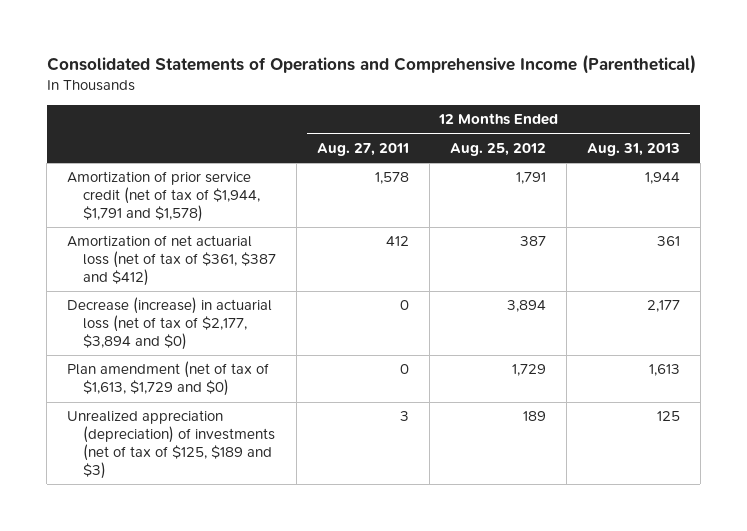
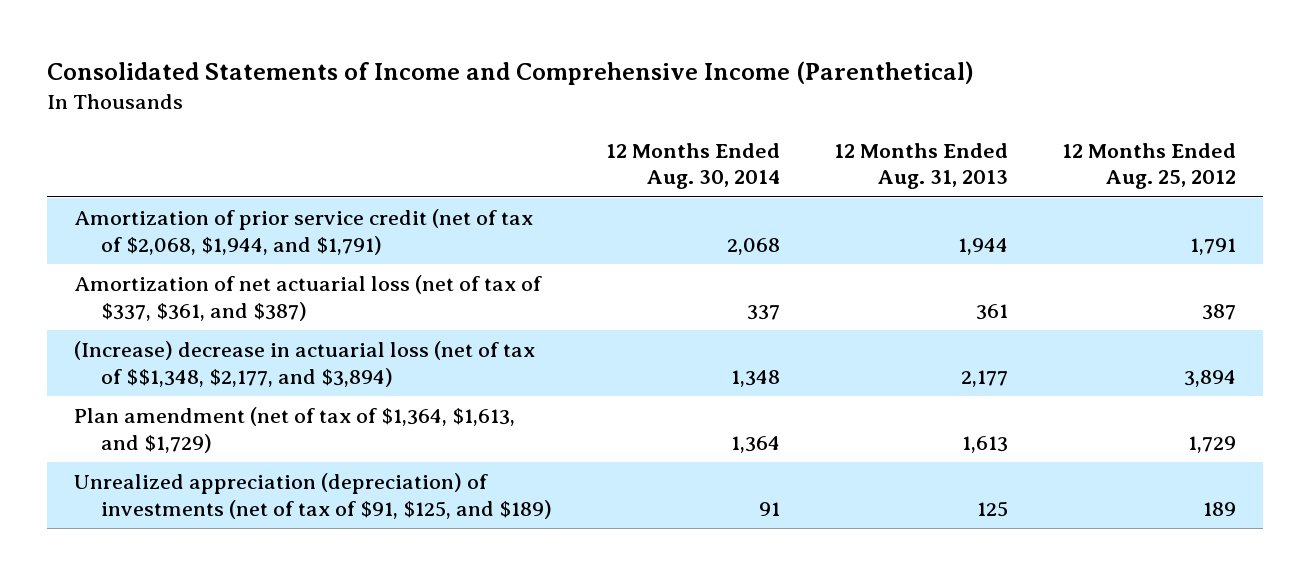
[46,53,696,74] Consolidated Statements of Operations and Comprehensive Income (Parenthetical) -> [47,61,975,86] Consolidated Statements of Income and Comprehensive Income (Parenthetical)
[317,142,410,156] Aug. 27, 2011 -> none
none -> [605,142,780,189] 12 Months Ended Aug. 30, 2014
[67,171,261,222] Amortization of prior service credit (net of tax of $1,944, $1,791 and $1,578) -> [74,209,534,255] Amortization of prior service credit (net of tax of $2,068, $1,944, and $1,791)
[67,235,277,286] Amortization of net actuarial loss (net of tax of $361, $387 and $412) -> [74,275,543,321] Amortization of net actuarial loss (net of tax of $337, $361, and $387)
[67,297,273,350] Decrease (increase) in actuarial loss (net of tax of $2,177, $3,894 and $0) -> [74,341,536,387] (Increase) decrease in actuarial loss (net of tax of $$1,348, $2,177, and $3,894)
[67,361,270,397] Plan amendment (net of tax of $1,613, $1,729 and $0) -> [74,407,516,453] Plan amendment (net of tax of $1,364, $1,613, and $1,729)
[67,410,276,479] Unrealized appreciation (depreciation) of investments (net of tax of $125, $189 and $3) -> [74,473,552,519] Unrealized appreciation (depreciation) of investments (net of tax of $91, $125, and $189)

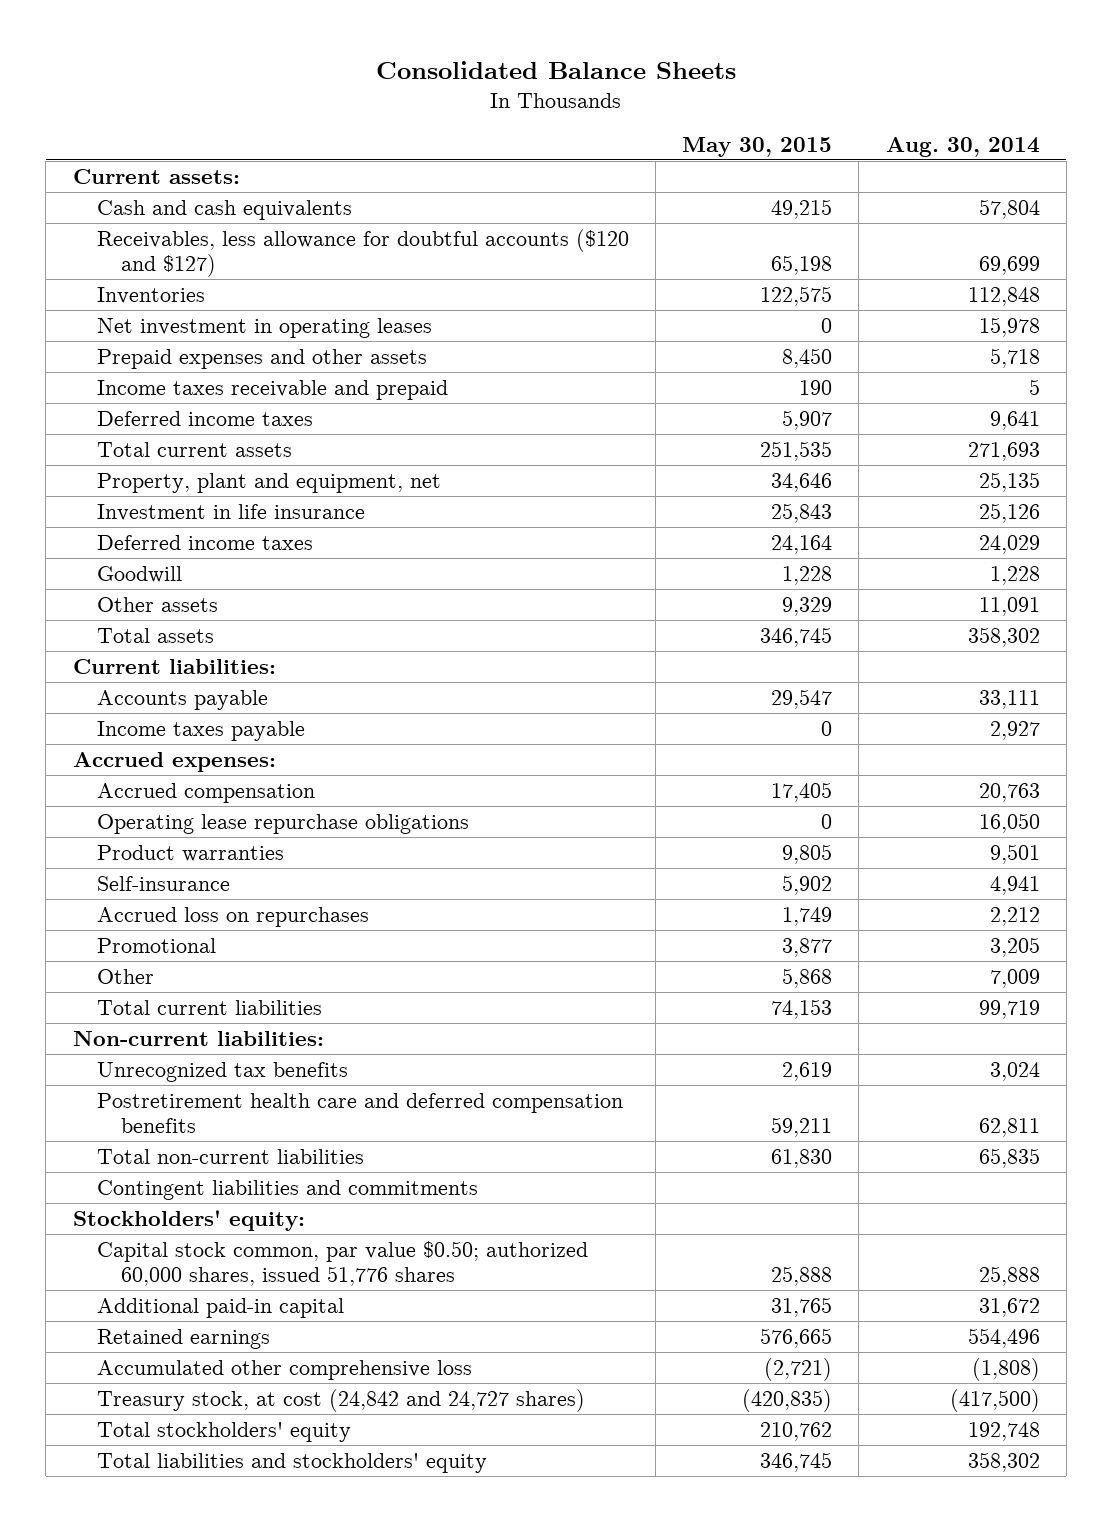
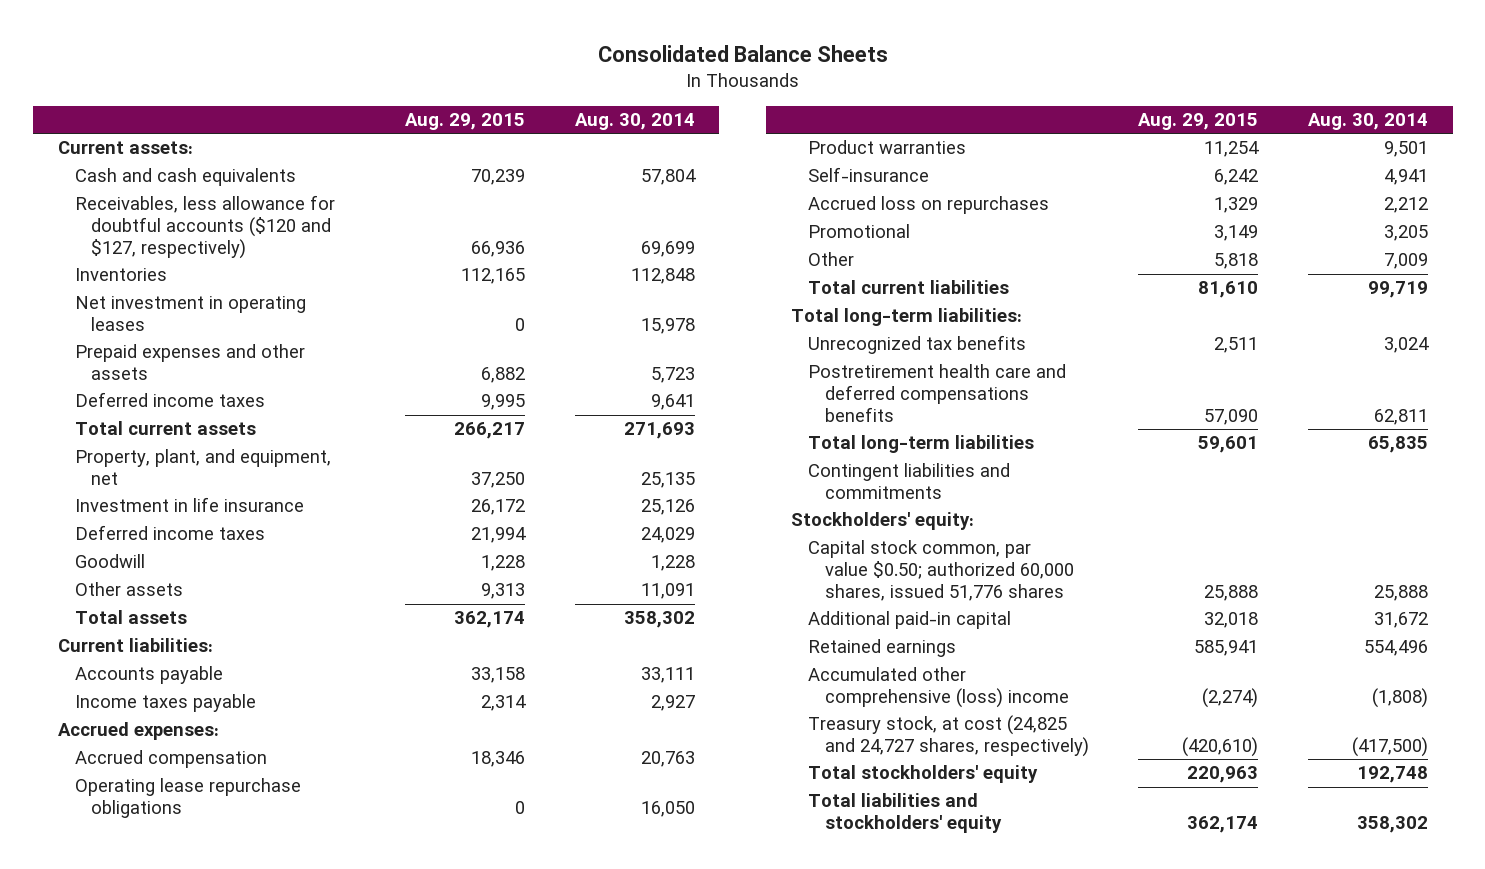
[682,136,833,157] May 30, 2015 -> none
none -> [405,112,526,130] Aug. 29, 2015
[96,228,629,278] Receivables, less allowance for doubtful accounts ($120 and $127) -> [74,195,335,259] Receivables, less allowance for doubtful accounts ($120 and $127, respectively)
[96,379,448,400] Income taxes receivable and prepaid -> none
[989,347,1040,368] 5,718 -> [650,366,695,383] 5,723
[96,472,441,493] Property, plant and equipment, net -> [74,449,331,485] Property, plant, and equipment, net
[72,1030,324,1046] Non-current liabilities: -> [790,308,1022,327] Total long-term liabilities:
[96,1092,623,1134] Postretirement health care and deferred compensation benefits -> [807,364,1066,422] Postretirement health care and deferred compensations benefits
[96,1148,364,1164] Total non-current liabilities -> [807,435,1034,454] Total long-term liabilities
[96,1359,472,1380] Accumulated other comprehensive loss -> [807,667,1069,708] Accumulated other comprehensive (loss) income
[96,1388,585,1412] Treasury stock, at cost (24,842 and 24,727 shares) -> [807,715,1089,757] Treasury stock, at cost (24,825 and 24,727 shares, respectively)

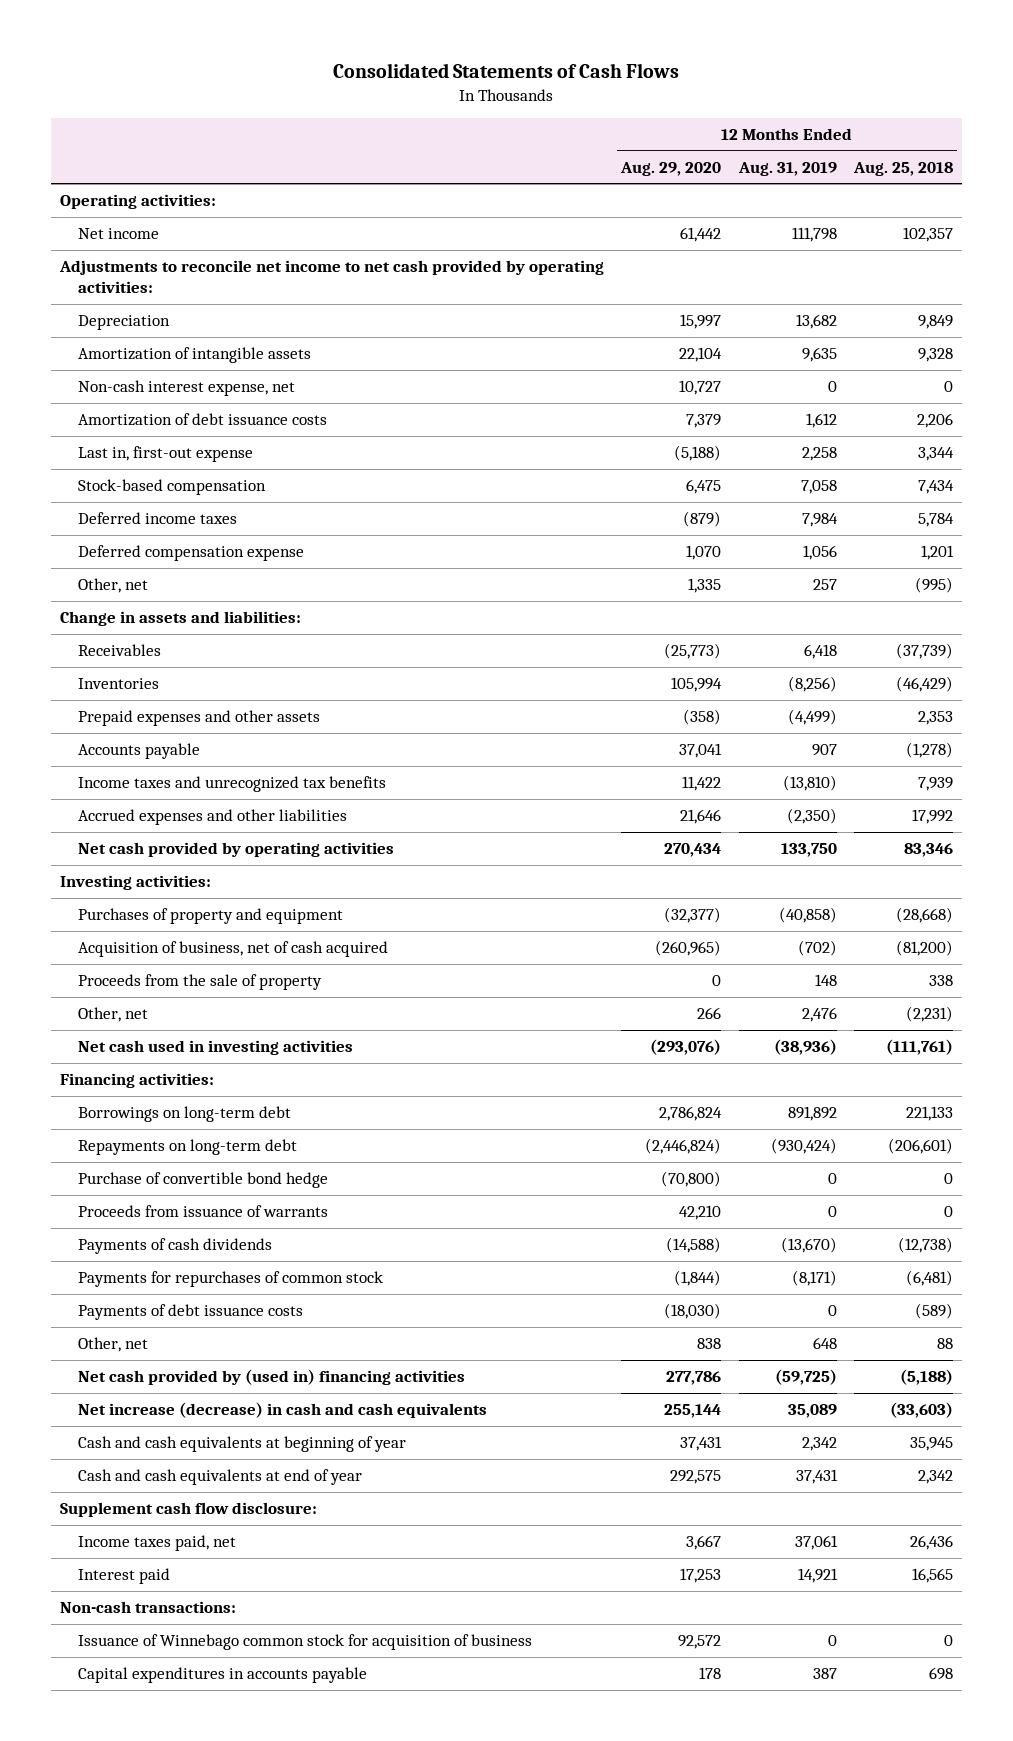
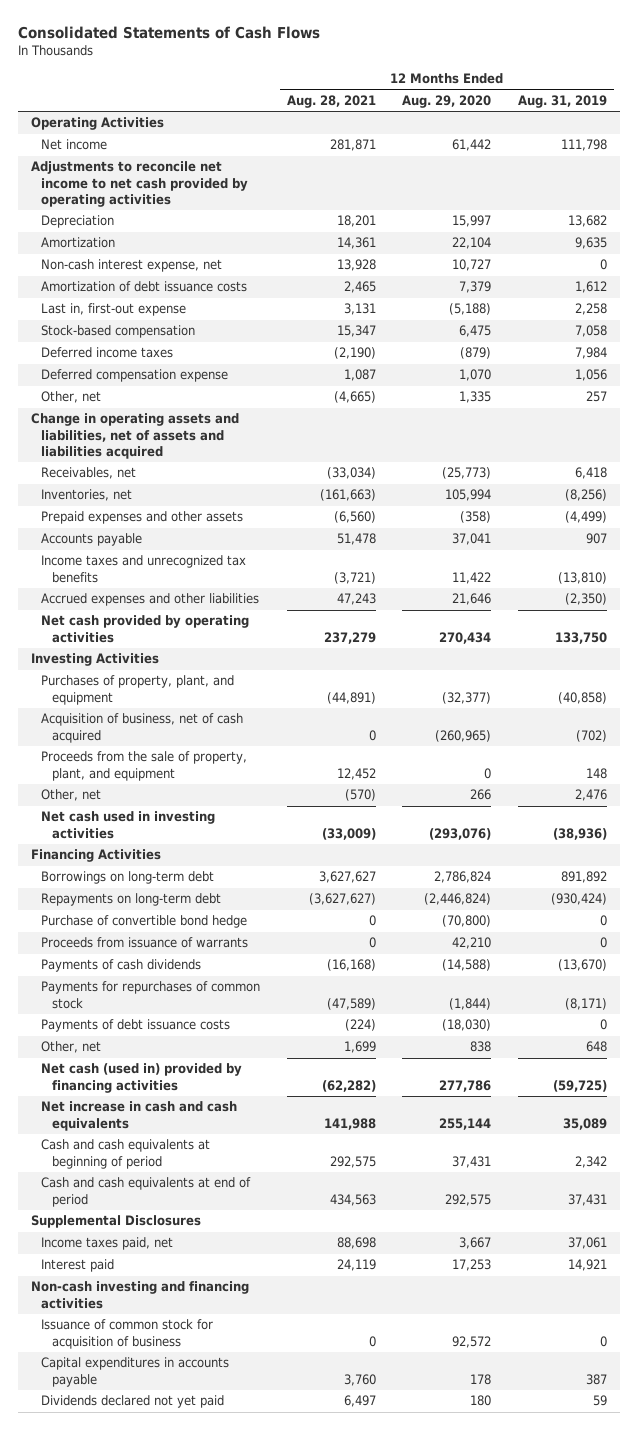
[852,161,953,176] Aug. 25, 2018 -> none
none -> [286,94,376,108] Aug. 28, 2021
[59,194,216,210] Operating activities: -> [31,117,165,131] Operating Activities
[58,260,604,294] Adjustments to reconcile net income to net cash provided by operating activities: -> [31,161,249,208] Adjustments to reconcile net income to net cash provided by operating activities
[77,347,311,364] Amortization of intangible assets -> [41,237,116,249] Amortization
[59,611,301,627] Change in assets and liabilities: -> [31,413,240,460] Change in operating assets and liabilities, net of assets and liabilities acquired
[77,644,161,657] Receivables -> [41,467,137,480] Receivables, net
[77,678,159,690] Inventories -> [41,489,133,502] Inventories, net
[59,875,211,891] Investing activities: -> [31,653,160,667] Investing Activities
[77,908,343,925] Purchases of property and equipment -> [41,675,235,705] Purchases of property, plant, and equipment
[77,974,322,991] Proceeds from the sale of property -> [41,751,248,781] Proceeds from the sale of property, plant, and equipment
[59,1073,214,1089] Financing activities: -> [31,849,162,863] Financing Activities
[77,1369,465,1386] Net cash provided by (used in) financing activities -> [41,1063,243,1093] Net cash (used in) provided by financing activities
[77,1402,487,1419] Net increase (decrease) in cash and cash equivalents -> [41,1101,238,1131] Net increase in cash and cash equivalents
[77,1436,406,1453] Cash and cash equivalents at beginning of year -> [41,1139,211,1169] Cash and cash equivalents at beginning of period
[77,1469,362,1486] Cash and cash equivalents at end of year -> [41,1177,252,1207] Cash and cash equivalents at end of period
[59,1502,317,1518] Supplement cash flow disclosure: -> [31,1215,202,1229] Supplemental Disclosures
[59,1601,236,1614] Non-cash transactions: -> [31,1281,250,1309] Non-cash investing and financing activities
[77,1634,532,1651] Issuance of Winnebago common stock for acquisition of business -> [41,1319,214,1349] Issuance of common stock for acquisition of business
none -> [41,1395,225,1409] Dividends declared not yet paid

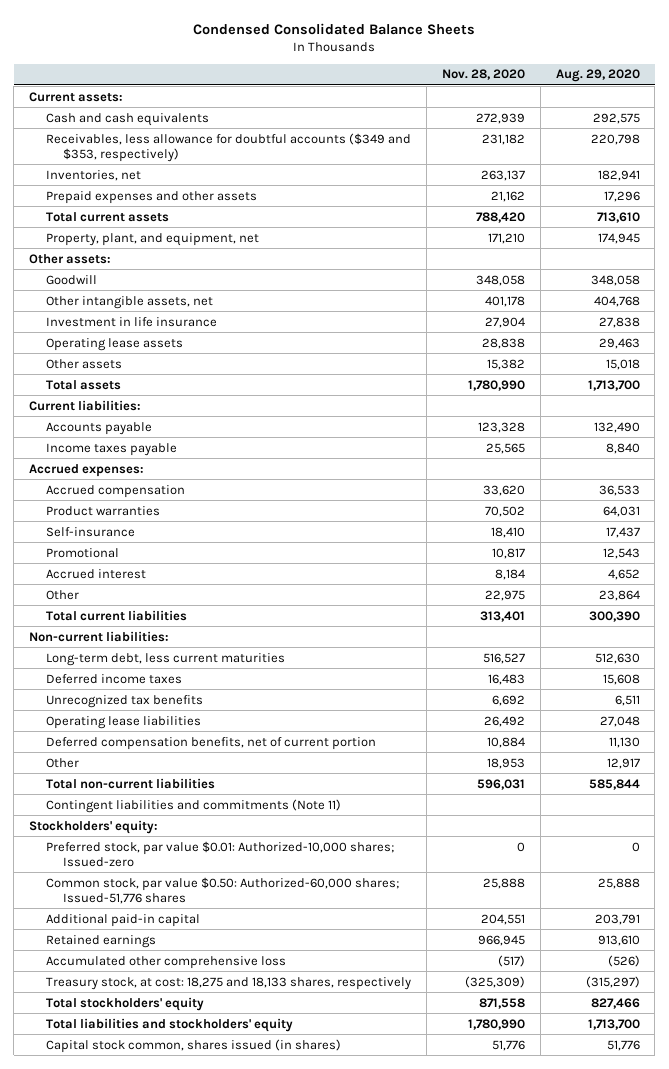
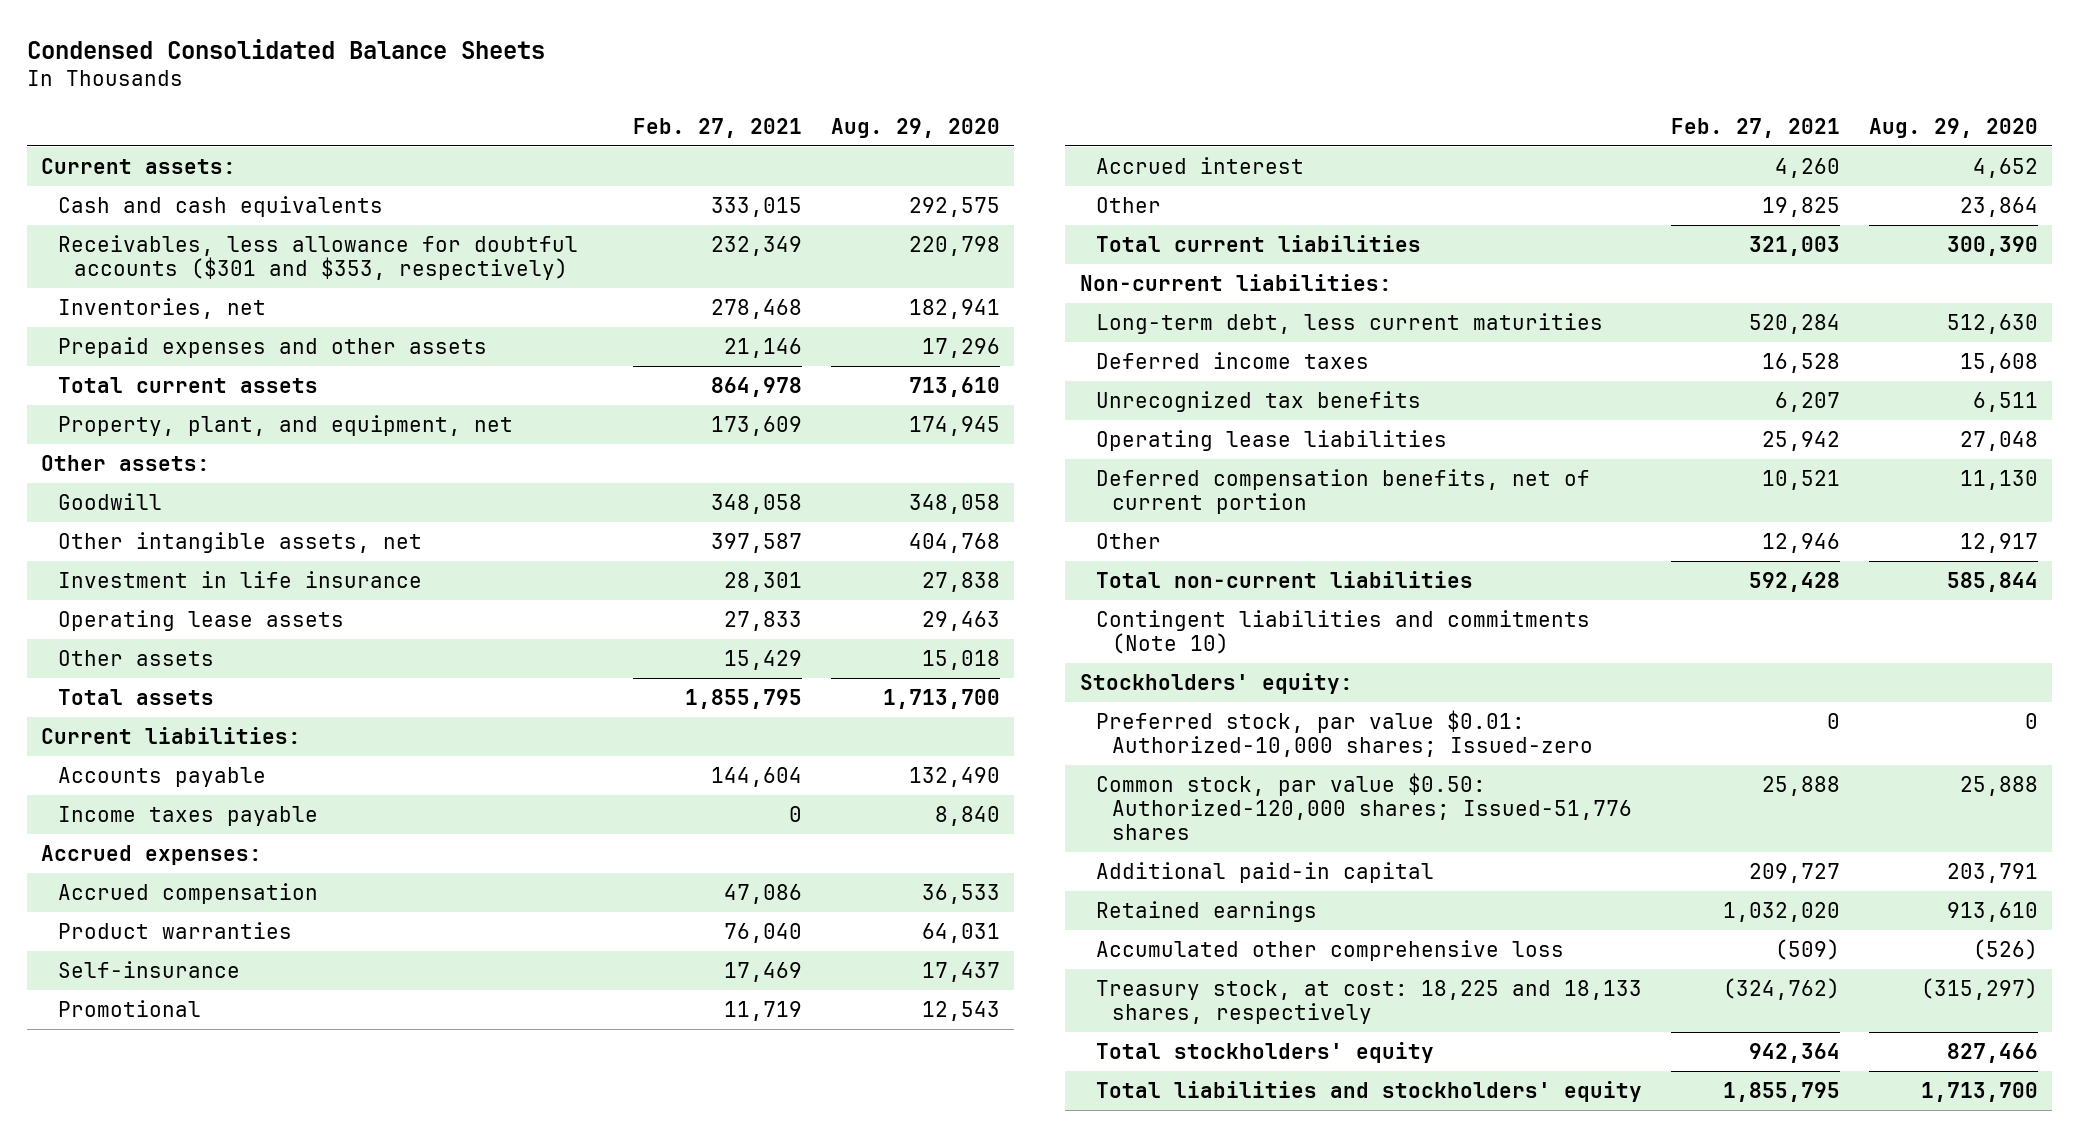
[441,69,525,81] Nov. 28, 2020 -> none
none -> [632,117,802,138] Feb. 27, 2021
[46,132,412,162] Receivables, less allowance for doubtful accounts ($349 and $353, respectively) -> [57,234,578,281] Receivables, less allowance for doubtful accounts ($301 and $353, respectively)
[46,798,342,813] Contingent liabilities and commitments (Note 11) -> [1095,609,1590,655] Contingent liabilities and commitments (Note 10)
[46,876,400,904] Common stock, par value $0.50: Authorized-60,000 shares; Issued-51,776 shares -> [1095,772,1633,841] Common stock, par value $0.50: Authorized-120,000 shares; Issued-51,776 shares
[46,976,412,990] Treasury stock, at cost: 18,275 and 18,133 shares, respectively -> [1095,979,1642,1025] Treasury stock, at cost: 18,225 and 18,133 shares, respectively
[46,1038,342,1053] Capital stock common, shares issued (in shares) -> none

